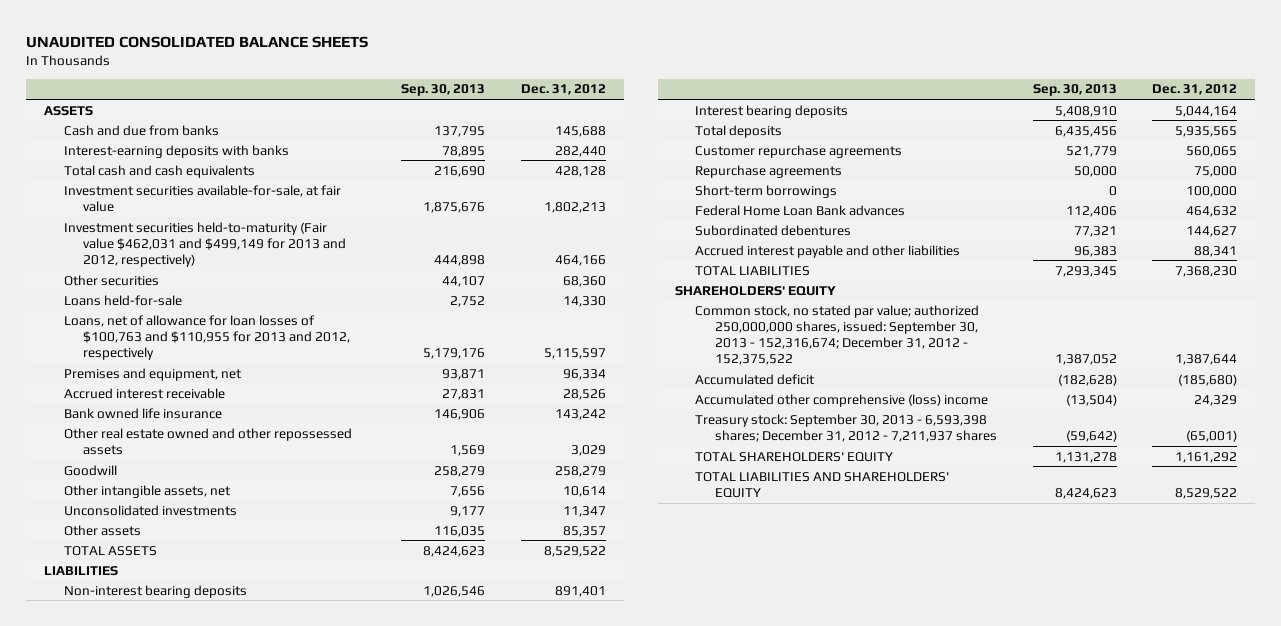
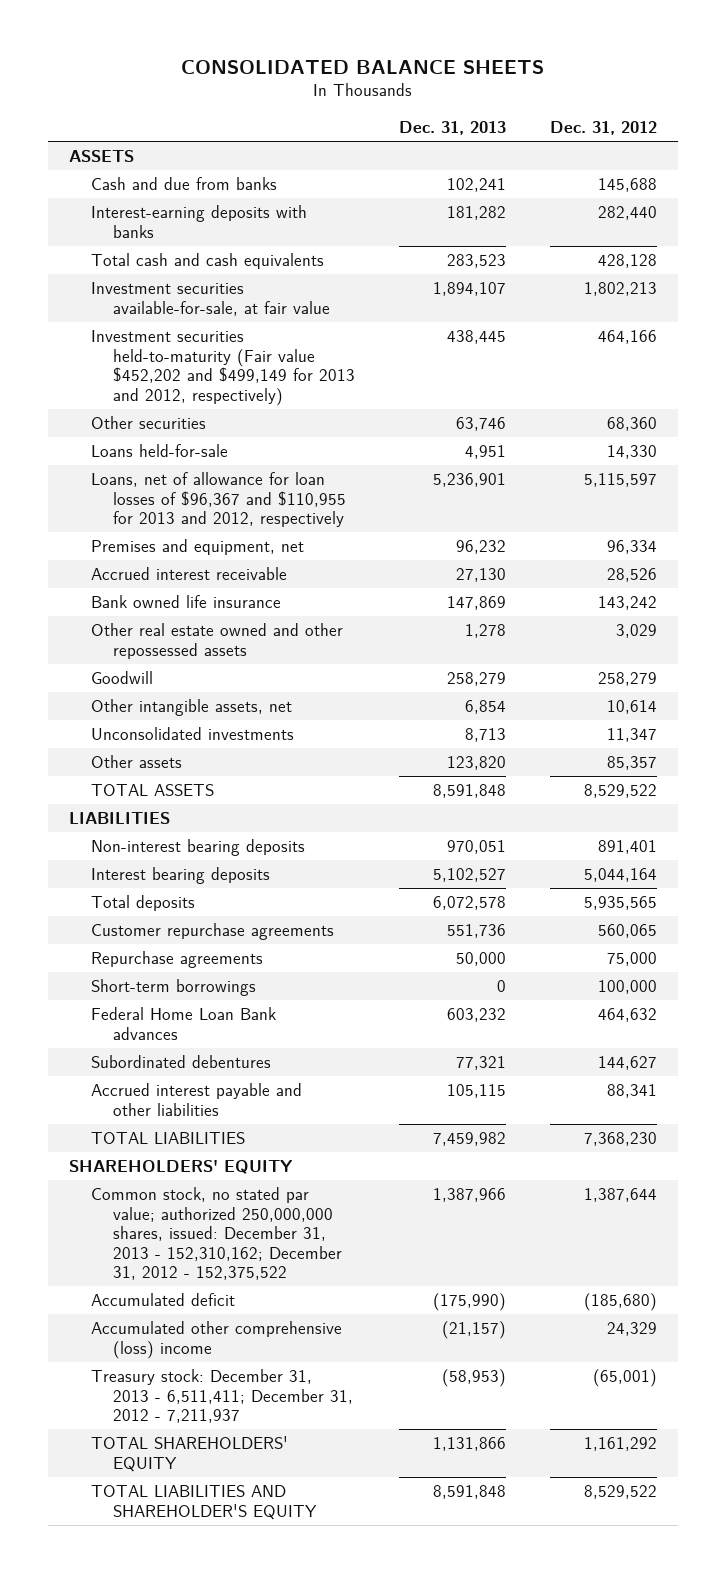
[26,36,369,49] UNAUDITED CONSOLIDATED BALANCE SHEETS -> [181,59,545,74] CONSOLIDATED BALANCE SHEETS
[401,84,486,97] Sep. 30, 2013 -> none
none -> [398,121,506,136] Dec. 31, 2013
[63,221,347,267] Investment securities held-to-maturity (Fair value $462,031 and $499,149 for 2013 and 2012, respectively) -> [91,330,356,406] Investment securities held-to-maturity (Fair value $452,202 and $499,149 for 2013 and 2012, respectively)
[63,314,351,360] Loans, net of allowance for loan losses of $100,763 and $110,955 for 2013 and 2012, respectively -> [91,472,347,528] Loans, net of allowance for loan losses of $96,367 and $110,955 for 2013 and 2012, respectively
[695,304,980,366] Common stock, no stated par value; authorized 250,000,000 shares, issued: September 30, 2013 - 152,316,674; December 31, 2012 - 152,375,522 -> [91,1187,343,1281] Common stock, no stated par value; authorized 250,000,000 shares, issued: December 31, 2013 - 152,310,162; December 31, 2012 - 152,375,522
[695,413,997,442] Treasury stock: September 30, 2013 - 6,593,398 shares; December 31, 2012 - 7,211,937 shares -> [91,1369,354,1424] Treasury stock: December 31, 2013 - 6,511,411; December 31, 2012 - 7,211,937
[695,471,950,498] TOTAL LIABILITIES AND SHAREHOLDERS' EQUITY -> [91,1485,318,1520] TOTAL LIABILITIES AND SHAREHOLDER'S EQUITY

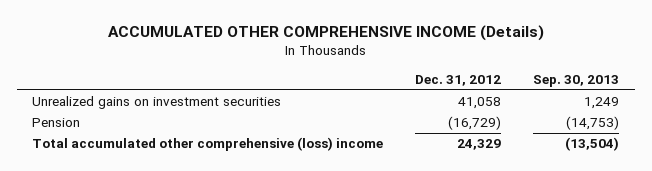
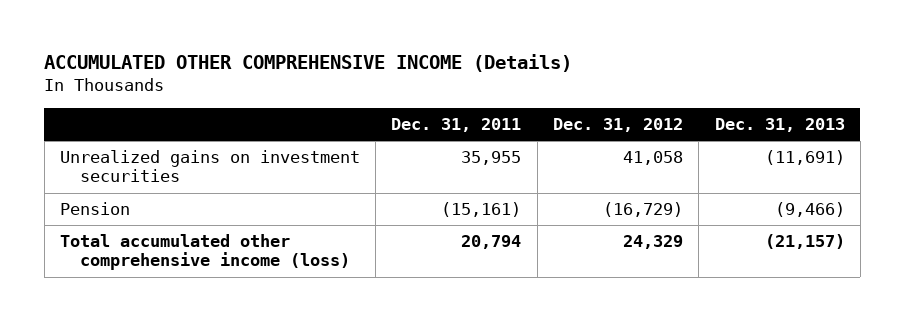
[533,74,620,87] Sep. 30, 2013 -> none
none -> [391,117,522,132] Dec. 31, 2011
none -> [714,117,845,132] Dec. 31, 2013
[32,137,384,152] Total accumulated other comprehensive (loss) income -> [59,234,351,271] Total accumulated other comprehensive income (loss)

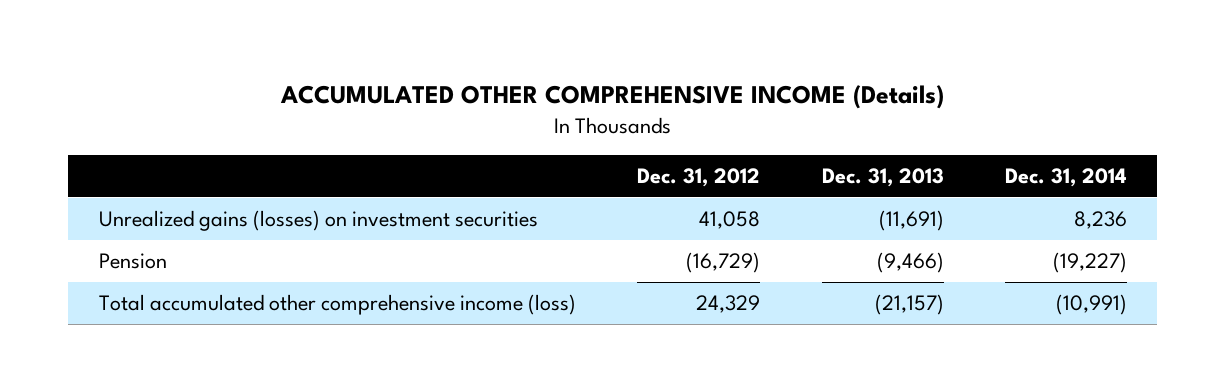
[391,117,522,132] Dec. 31, 2011 -> none
none -> [1004,168,1127,188] Dec. 31, 2014
[59,150,360,183] Unrealized gains on investment securities -> [98,210,538,232] Unrealized gains (losses) on investment securities

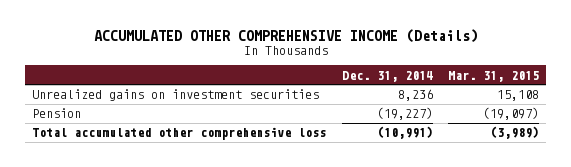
[637,168,761,188] Dec. 31, 2012 -> none
[821,168,944,188] Dec. 31, 2013 -> none
none -> [447,70,539,82] Mar. 31, 2015
[98,210,538,232] Unrealized gains (losses) on investment securities -> [32,89,320,102] Unrealized gains on investment securities
[98,294,576,316] Total accumulated other comprehensive income (loss) -> [32,127,327,141] Total accumulated other comprehensive loss

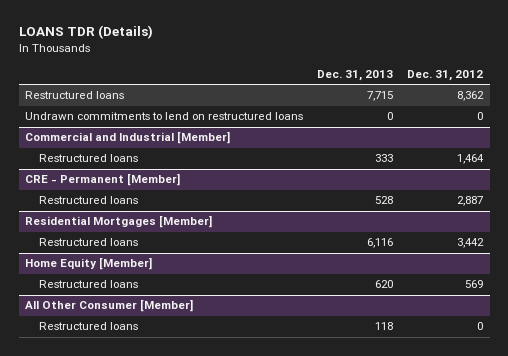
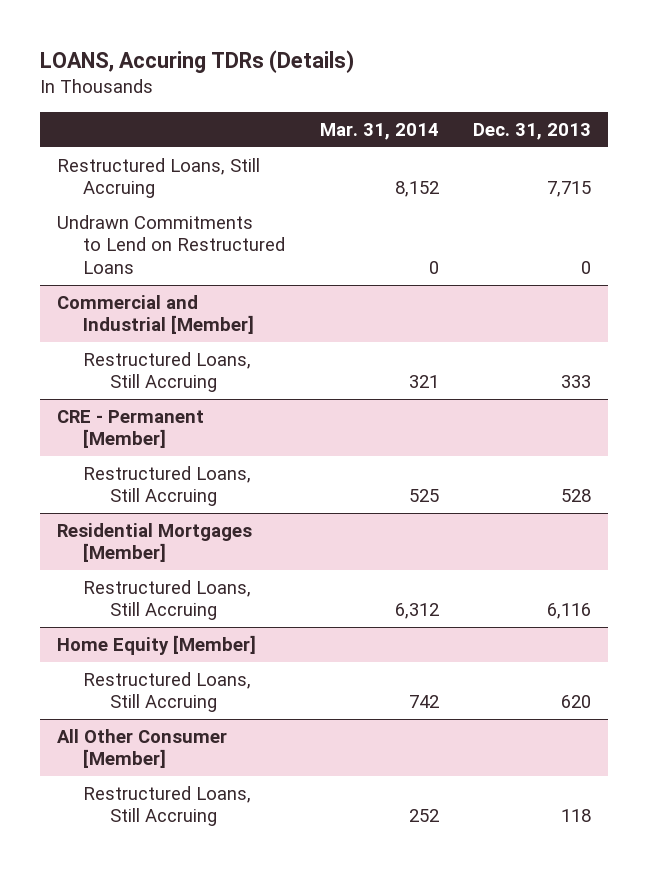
[18,25,153,40] LOANS TDR (Details) -> [39,50,354,74] LOANS, Accuring TDRs (Details)
[406,70,483,82] Dec. 31, 2012 -> none
none -> [319,122,439,140] Mar. 31, 2014
[25,91,125,100] Restructured loans -> [56,157,260,199] Restructured Loans, Still Accruing
[25,112,304,121] Undrawn commitments to lend on restructured loans -> [56,214,286,275] Undrawn Commitments to Lend on Restructured Loans
[38,154,138,163] Restructured loans -> [83,351,252,393] Restructured Loans, Still Accruing
[38,196,138,205] Restructured loans -> [83,465,252,507] Restructured Loans, Still Accruing
[38,238,138,247] Restructured loans -> [83,579,252,621] Restructured Loans, Still Accruing
[38,280,138,289] Restructured loans -> [83,671,252,713] Restructured Loans, Still Accruing
[38,322,138,331] Restructured loans -> [83,785,252,827] Restructured Loans, Still Accruing

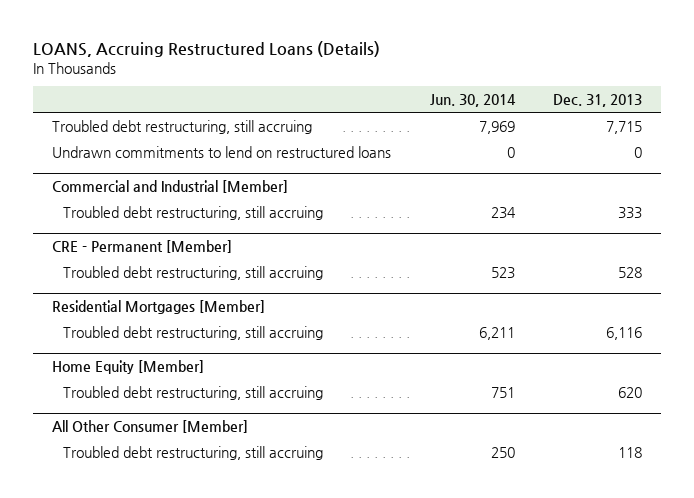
[39,50,354,74] LOANS, Accuring TDRs (Details) -> [33,41,381,58] LOANS, Accruing Restructured Loans (Details)
[319,122,439,140] Mar. 31, 2014 -> none
none -> [429,93,516,107] Jun. 30, 2014
[56,157,260,199] Restructured Loans, Still Accruing -> [52,119,313,134] Troubled debt restructuring, still accruing
[56,214,286,275] Undrawn Commitments to Lend on Restructured Loans -> [52,145,392,158] Undrawn commitments to lend on restructured loans
[83,351,252,393] Restructured Loans, Still Accruing -> [63,205,324,220] Troubled debt restructuring, still accruing
[83,465,252,507] Restructured Loans, Still Accruing -> [63,265,324,280] Troubled debt restructuring, still accruing
[83,579,252,621] Restructured Loans, Still Accruing -> [63,325,324,340] Troubled debt restructuring, still accruing
[83,671,252,713] Restructured Loans, Still Accruing -> [63,385,324,400] Troubled debt restructuring, still accruing
[83,785,252,827] Restructured Loans, Still Accruing -> [63,445,324,460] Troubled debt restructuring, still accruing

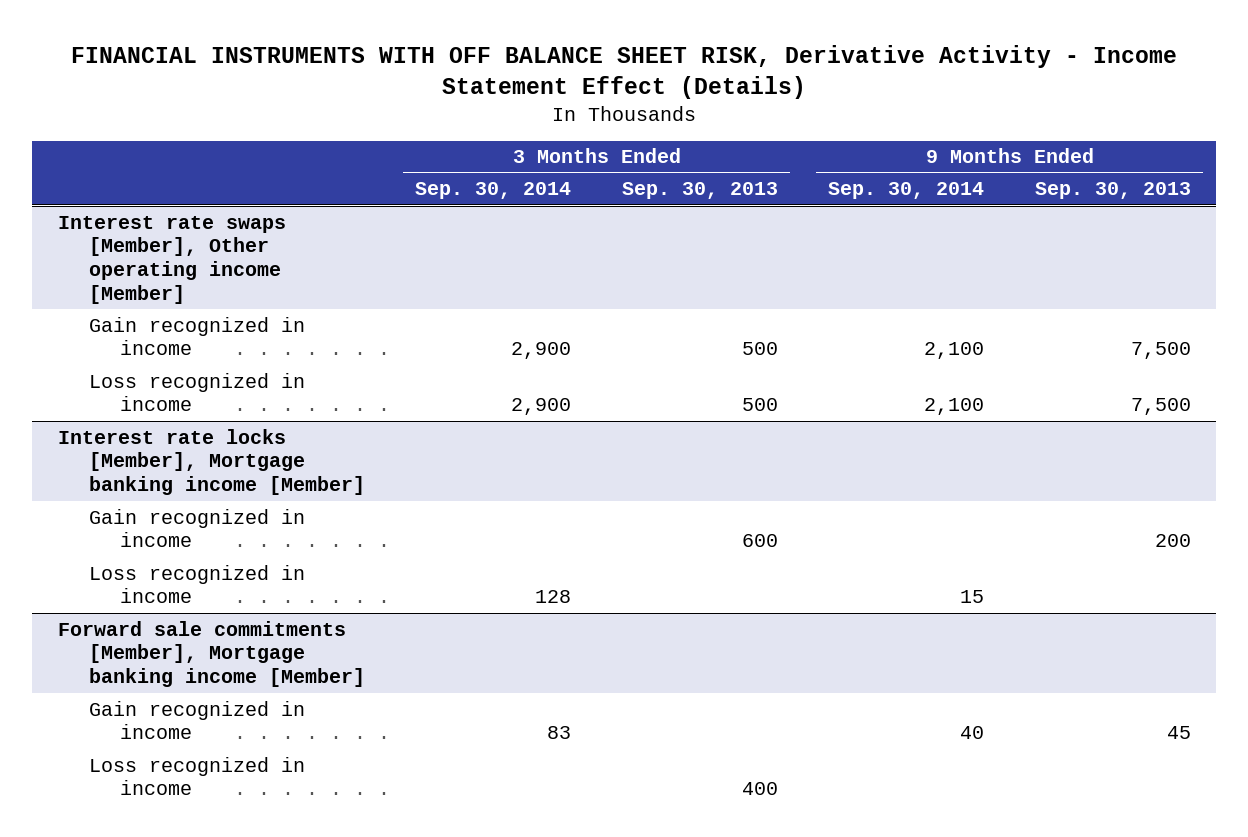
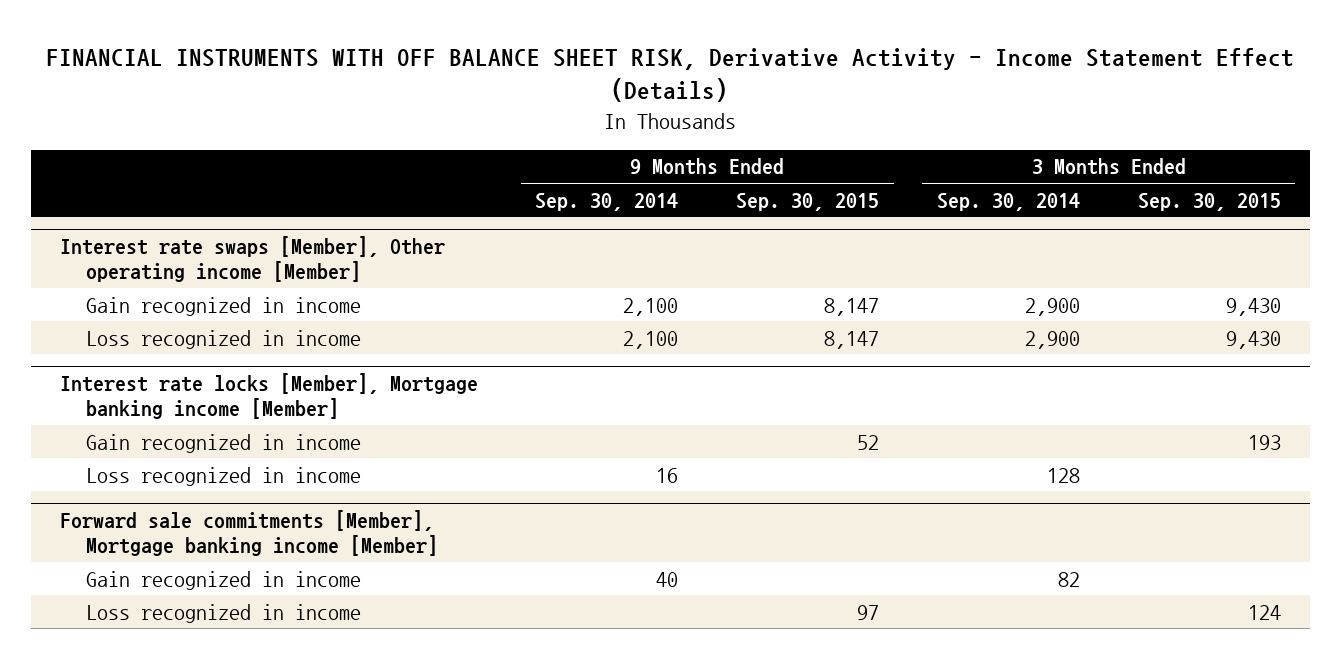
[621,182,778,200] Sep. 30, 2013 -> none
[1034,182,1191,200] Sep. 30, 2013 -> none
none -> [736,192,880,211] Sep. 30, 2015
none -> [1137,192,1281,211] Sep. 30, 2015
[960,590,985,604] 15 -> [656,467,679,483] 16
[547,726,572,740] 83 -> [1057,571,1080,587] 82

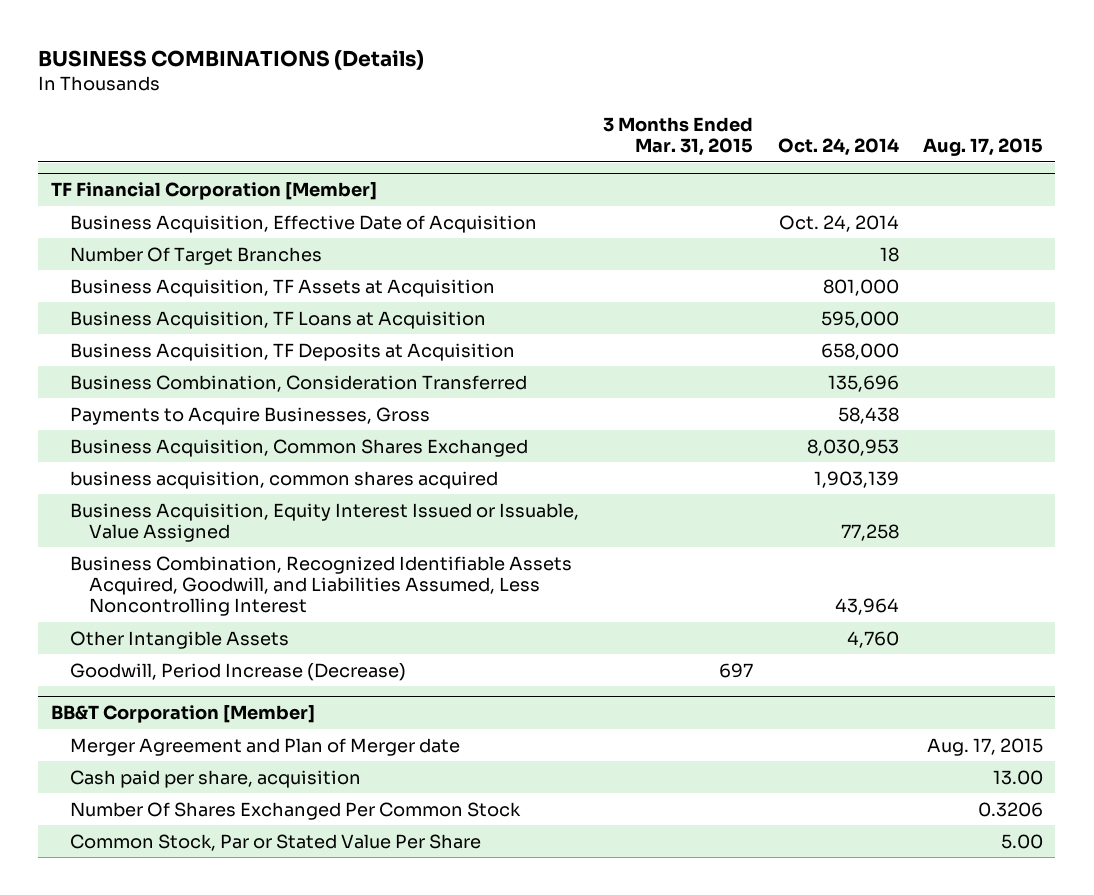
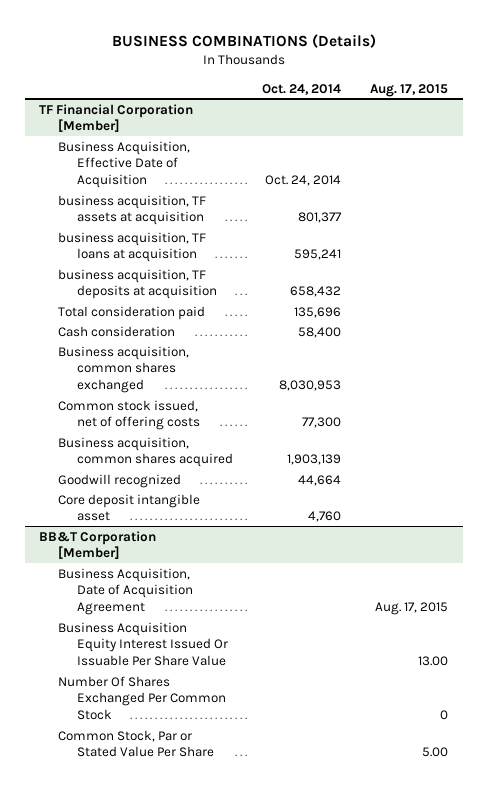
[603,116,754,157] 3 Months Ended Mar. 31, 2015 -> none
[69,246,322,265] Number Of Target Branches -> none
[69,406,430,425] Payments to Acquire Businesses, Gross -> none
[69,502,579,542] Business Acquisition, Equity Interest Issued or Issuable, Value Assigned -> none
[69,555,572,616] Business Combination, Recognized Identifiable Assets Acquired, Goodwill, and Liabilities Assumed, Less Noncontrolling Interest -> none
[69,662,406,681] Goodwill, Period Increase (Decrease) -> none
[69,278,495,297] Business Acquisition, TF Assets at Acquisition -> [58,194,207,226] business acquisition, TF assets at acquisition
[822,278,899,296] 801,000 -> [298,212,343,224] 801,377
[69,310,486,329] Business Acquisition, TF Loans at Acquisition -> [58,231,207,263] business acquisition, TF loans at acquisition
[820,310,899,328] 595,000 -> [294,249,342,261] 595,241
[69,342,515,361] Business Acquisition, TF Deposits at Acquisition -> [58,268,217,300] business acquisition, TF deposits at acquisition
[820,342,899,360] 658,000 -> [290,286,342,298] 658,432
[69,374,527,392] Business Combination, Consideration Transferred -> [58,305,206,320] Total consideration paid
none -> [58,325,176,337] Cash consideration
[69,438,528,457] Business Acquisition, Common Shares Exchanged -> [58,345,190,394] Business acquisition, common shares exchanged
none -> [58,399,200,431] Common stock issued, net of offering costs
[69,470,498,489] business acquisition, common shares acquired -> [58,436,233,468] Business acquisition, common shares acquired
none -> [58,473,182,488] Goodwill recognized
[69,630,289,649] Other Intangible Assets -> [58,493,201,522] Core deposit intangible asset
[69,737,460,756] Merger Agreement and Plan of Merger date -> [58,567,193,616] Business Acquisition, Date of Acquisition Agreement
[69,769,361,788] Cash paid per share, acquisition -> [58,621,228,667] Business Acquisition Equity Interest Issued Or Issuable Per Share Value
[978,801,1044,817] 0.3206 -> [440,710,449,721] 0

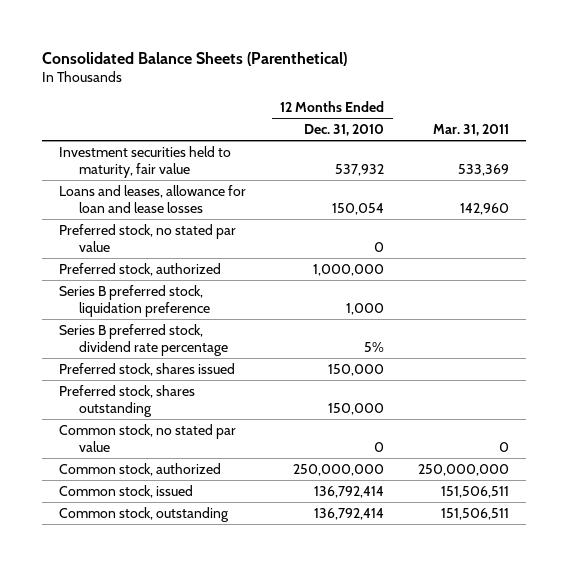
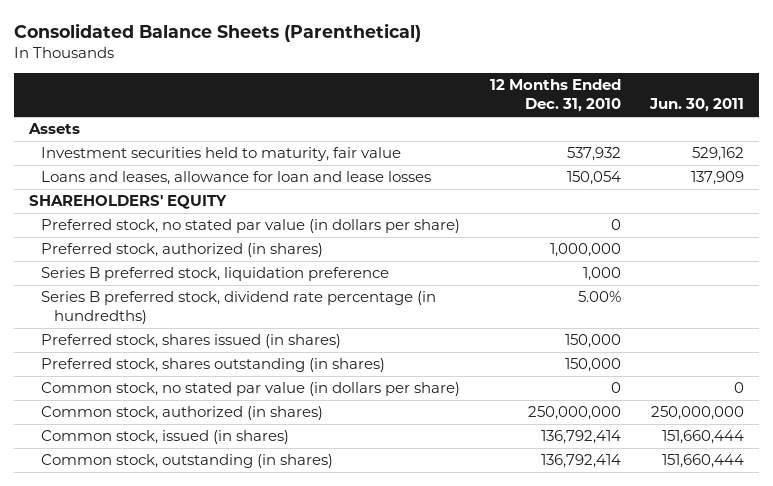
[433,124,510,137] Mar. 31, 2011 -> none
none -> [649,98,745,113] Jun. 30, 2011
none -> [27,123,80,135] Assets
none -> [28,195,227,210] SHAREHOLDERS' EQUITY
[59,223,237,252] Preferred stock, no stated par value -> [41,219,461,234] Preferred stock, no stated par value (in dollars per share)
[59,262,222,276] Preferred stock, authorized -> [41,243,324,258] Preferred stock, authorized (in shares)
[59,323,228,356] Series B preferred stock, dividend rate percentage -> [41,291,437,325] Series B preferred stock, dividend rate percentage (in hundredths)
[364,341,385,352] 5% -> [577,291,621,303] 5.00%
[59,362,236,376] Preferred stock, shares issued -> [41,334,342,349] Preferred stock, shares issued (in shares)
[59,384,196,417] Preferred stock, shares outstanding -> [41,358,386,373] Preferred stock, shares outstanding (in shares)
[59,423,237,452] Common stock, no stated par value -> [41,382,461,397] Common stock, no stated par value (in dollars per share)
[59,462,222,476] Common stock, authorized -> [41,406,324,421] Common stock, authorized (in shares)
[59,484,194,498] Common stock, issued -> [41,430,290,445] Common stock, issued (in shares)
[59,506,230,522] Common stock, outstanding -> [41,454,334,469] Common stock, outstanding (in shares)

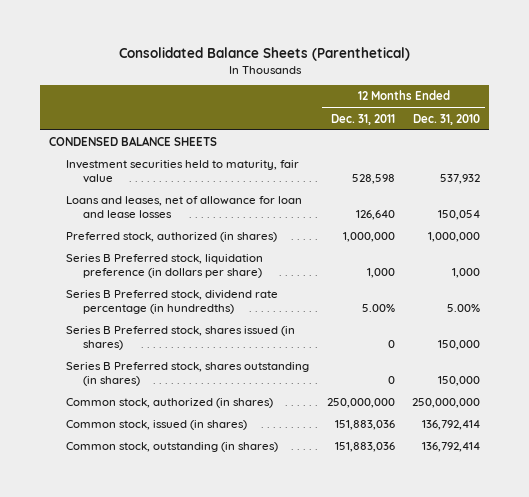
[649,98,745,113] Jun. 30, 2011 -> none
none -> [330,113,395,125] Dec. 31, 2011
[27,123,80,135] Assets -> none
none -> [48,136,217,147] CONDENSED BALANCE SHEETS
[28,195,227,210] SHAREHOLDERS' EQUITY -> none
[41,219,461,234] Preferred stock, no stated par value (in dollars per share) -> none
[41,171,432,186] Loans and leases, allowance for loan and lease losses -> [66,196,303,219] Loans and leases, net of allowance for loan and lease losses
[41,382,461,397] Common stock, no stated par value (in dollars per share) -> none
[41,267,390,282] Series B preferred stock, liquidation preference -> [66,254,264,279] Series B Preferred stock, liquidation preference (in dollars per share)
[41,291,437,325] Series B preferred stock, dividend rate percentage (in hundredths) -> [66,290,279,315] Series B Preferred stock, dividend rate percentage (in hundredths)
[41,334,342,349] Preferred stock, shares issued (in shares) -> [66,326,296,351] Series B Preferred stock, shares issued (in shares)
[41,358,386,373] Preferred stock, shares outstanding (in shares) -> [66,362,310,387] Series B Preferred stock, shares outstanding (in shares)

